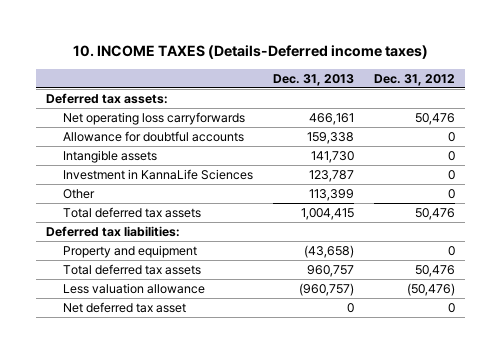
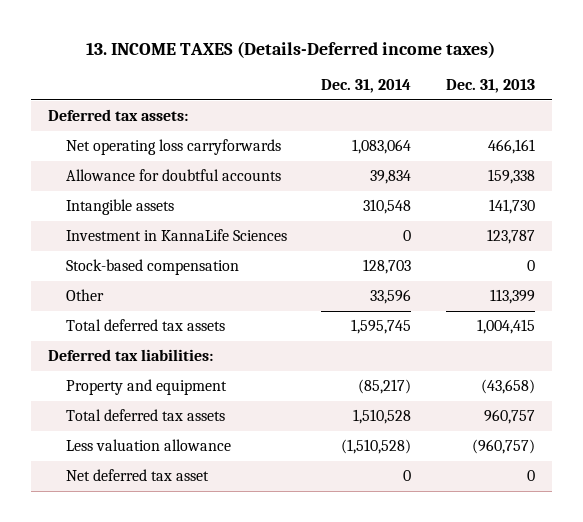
[72,44,428,59] 10. INCOME TAXES (Details-Deferred income taxes) -> [86,40,496,58] 13. INCOME TAXES (Details-Deferred income taxes)
[373,73,455,86] Dec. 31, 2012 -> none
none -> [321,79,412,94] Dec. 31, 2014
none -> [65,259,239,276] Stock-based compensation

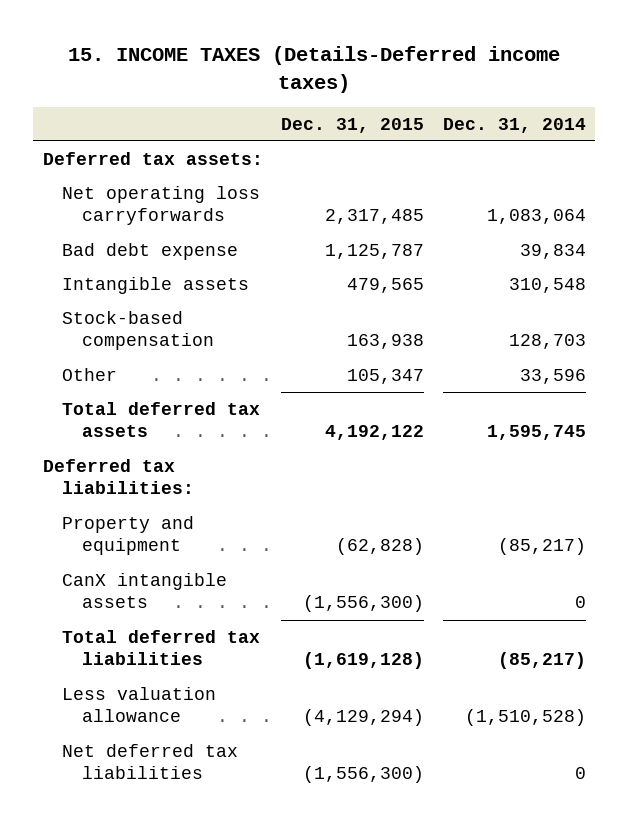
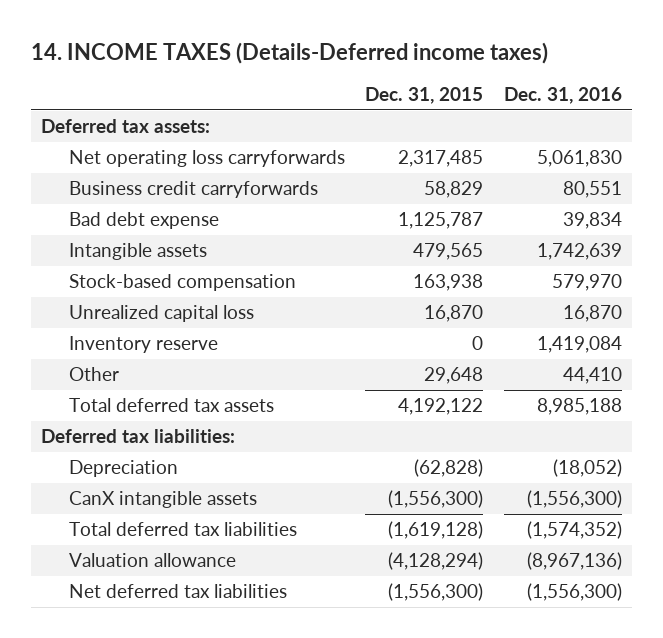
[68,46,561,93] 15. INCOME TAXES (Details-Deferred income taxes) -> [30,42,548,65] 14. INCOME TAXES (Details-Deferred income taxes)
[442,117,586,133] Dec. 31, 2014 -> none
none -> [504,87,623,105] Dec. 31, 2016
none -> [68,181,318,199] Business credit carryforwards
none -> [68,305,254,323] Unrealized capital loss
none -> [68,336,218,354] Inventory reserve
[347,368,425,384] 105,347 -> [424,367,484,385] 29,648
[62,515,195,556] Property and equipment -> [68,460,178,478] Depreciation
[62,686,217,723] Less valuation allowance -> [68,553,236,568] Valuation allowance
[303,709,425,727] (4,129,294) -> [388,552,484,571] (4,128,294)

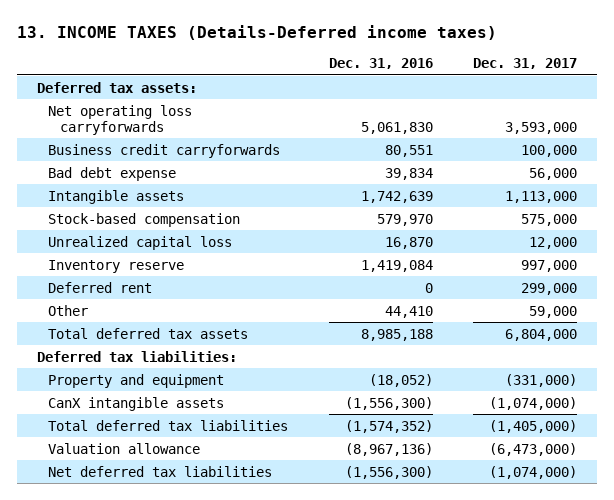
[30,42,548,65] 14. INCOME TAXES (Details-Deferred income taxes) -> [16,24,497,40] 13. INCOME TAXES (Details-Deferred income taxes)
[365,87,484,105] Dec. 31, 2015 -> none
none -> [472,58,577,70] Dec. 31, 2017
none -> [48,281,153,293] Deferred rent
[68,460,178,478] Depreciation -> [48,373,225,388] Property and equipment

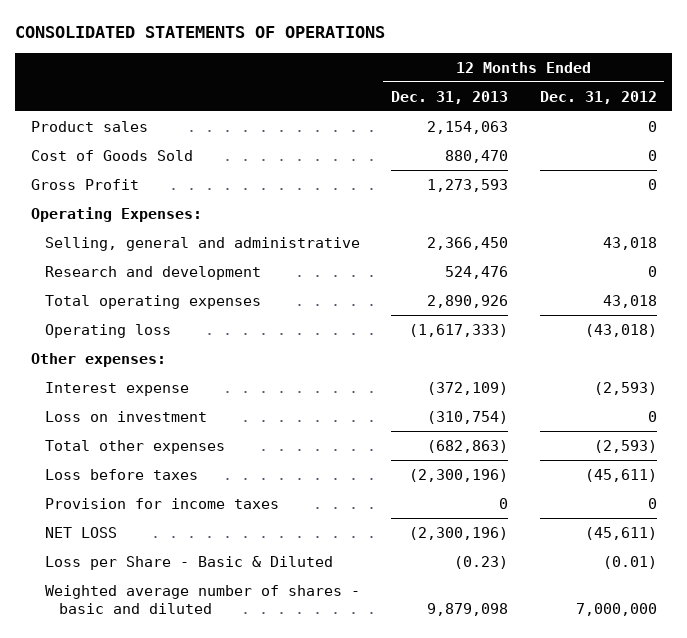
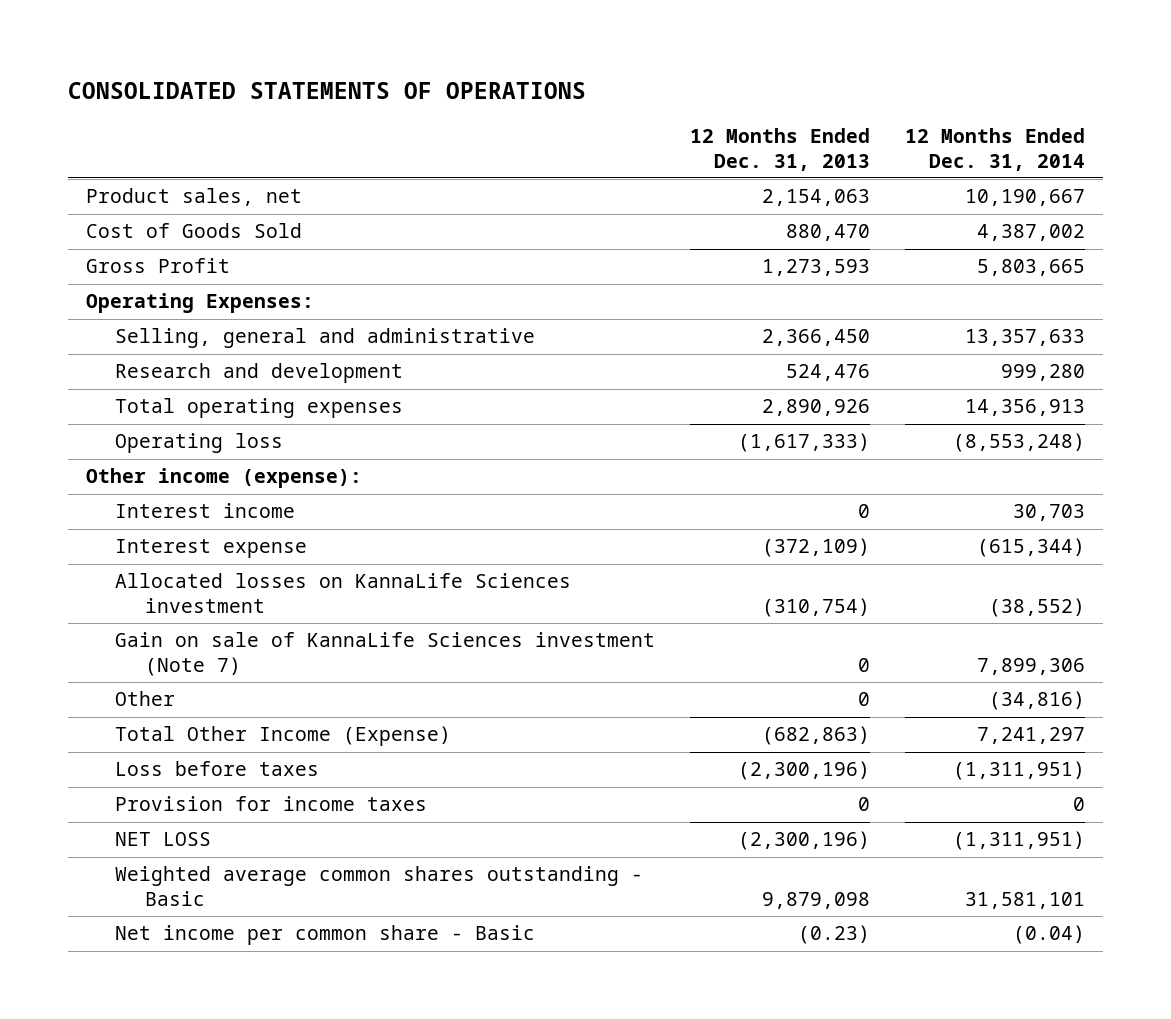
[539,90,657,104] Dec. 31, 2012 -> none
none -> [905,128,1086,171] 12 Months Ended Dec. 31, 2014
[30,120,148,132] Product sales -> [85,188,302,207] Product sales, net
[30,352,166,367] Other expenses: -> [85,468,362,489] Other income (expense):
none -> [115,503,296,519] Interest income
[44,410,207,422] Loss on investment -> [115,573,572,614] Allocated losses on KannaLife Sciences investment
none -> [115,632,656,677] Gain on sale of KannaLife Sciences investment (Note 7)
[44,439,225,454] Total other expenses -> [115,691,176,707] Other
[427,439,509,453] (682,863) -> [858,692,871,707] 0
none -> [115,726,452,747] Total Other Income (Expense)
[44,555,333,570] Loss per Share - Basic & Diluted -> none
[44,584,360,615] Weighted average number of shares - basic and diluted -> [115,866,644,907] Weighted average common shares outstanding - Basic
none -> [115,925,536,946] Net income per common share - Basic

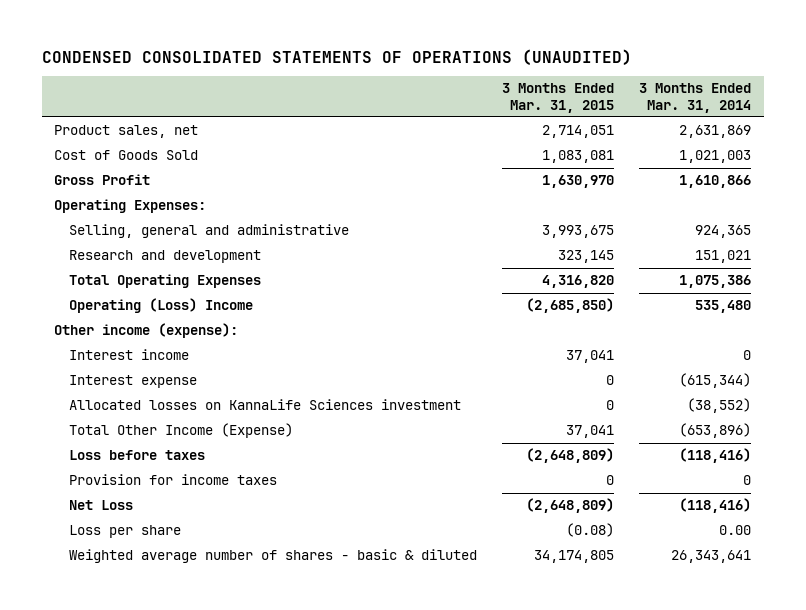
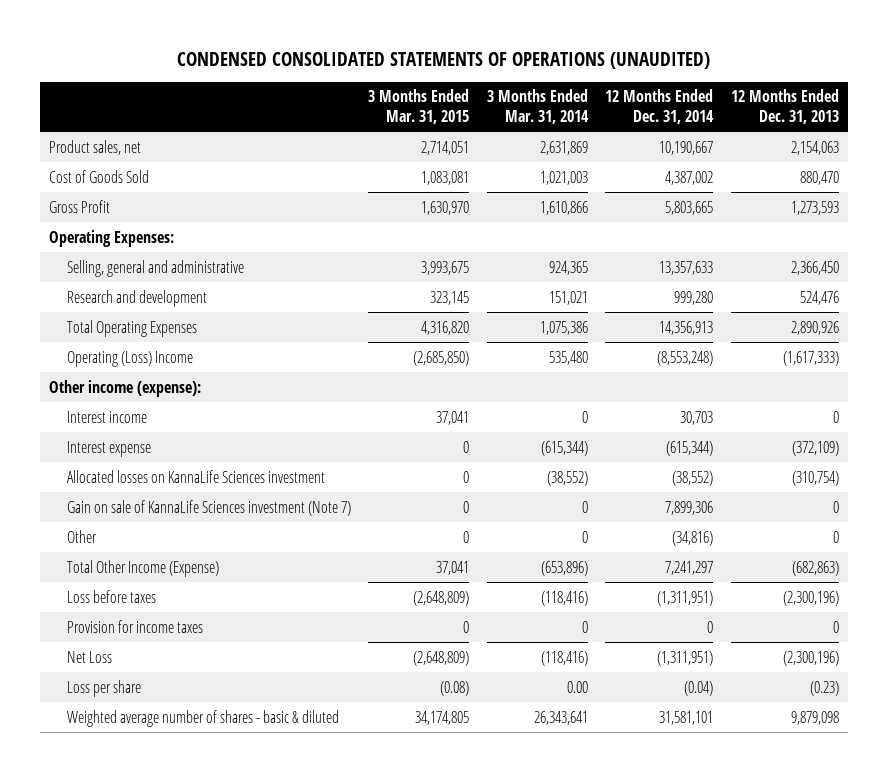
none -> [605,89,715,124] 12 Months Ended Dec. 31, 2014
none -> [731,89,840,124] 12 Months Ended Dec. 31, 2013
none -> [66,499,351,516] Gain on sale of KannaLife Sciences investment (Note 7)
none -> [66,529,97,543] Other

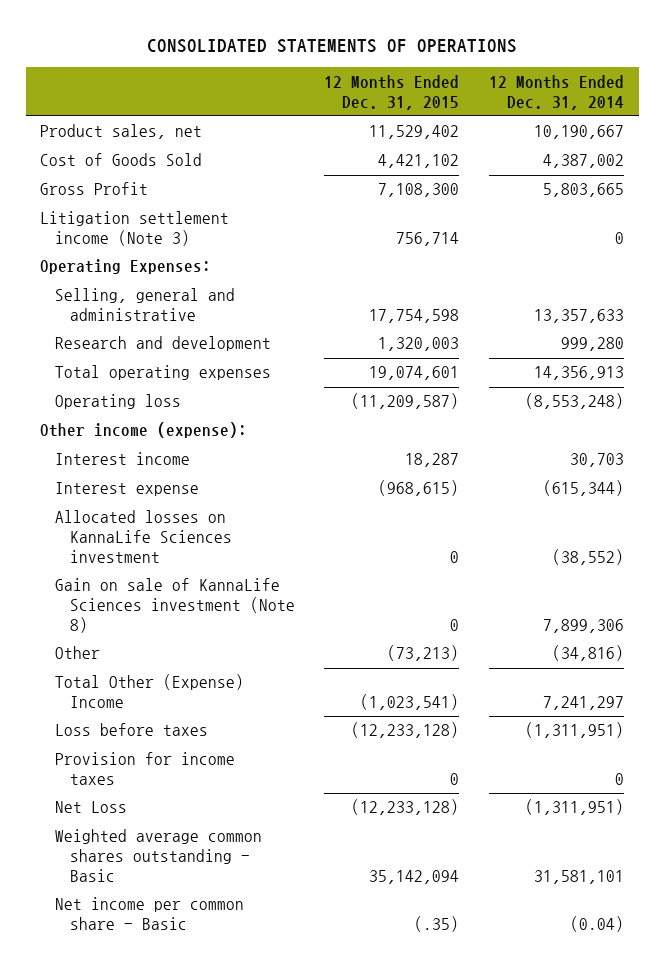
[177,51,711,69] CONDENSED CONSOLIDATED STATEMENTS OF OPERATIONS (UNAUDITED) -> [147,39,518,54] CONSOLIDATED STATEMENTS OF OPERATIONS
[368,89,470,124] 3 Months Ended Mar. 31, 2015 -> none
[486,89,589,124] 3 Months Ended Mar. 31, 2014 -> none
[731,89,840,124] 12 Months Ended Dec. 31, 2013 -> none
none -> [324,74,460,110] 12 Months Ended Dec. 31, 2015
none -> [40,211,230,247] Litigation settlement income (Note 3)
[66,319,197,337] Total Operating Expenses -> [55,365,272,381] Total operating expenses
[66,350,193,367] Operating (Loss) Income -> [55,394,182,410] Operating loss
[66,499,351,516] Gain on sale of KannaLife Sciences investment (Note 7) -> [55,578,296,634] Gain on sale of KannaLife Sciences investment (Note 8)
[66,559,219,577] Total Other Income (Expense) -> [55,674,245,709] Total Other (Expense) Income
[66,679,141,697] Loss per share -> none
[66,709,339,727] Weighted average number of shares - basic & diluted -> [55,829,263,883] Weighted average common shares outstanding - Basic
none -> [55,897,245,931] Net income per common share - Basic

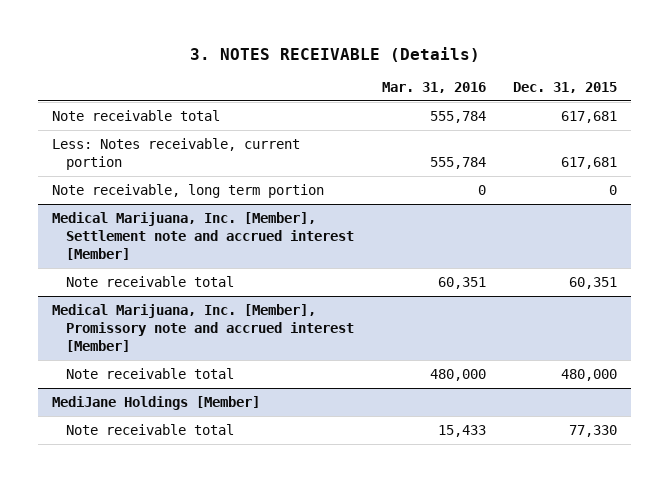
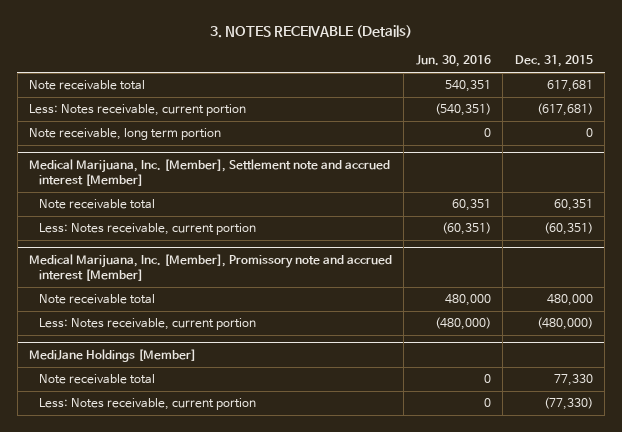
[381,82,486,94] Mar. 31, 2016 -> none
none -> [415,55,491,68] Jun. 30, 2016
[561,156,618,169] 617,681 -> [536,103,593,117] (617,681)
none -> [38,223,256,236] Less: Notes receivable, current portion
none -> [38,318,256,331] Less: Notes receivable, current portion
none -> [38,398,256,411] Less: Notes receivable, current portion

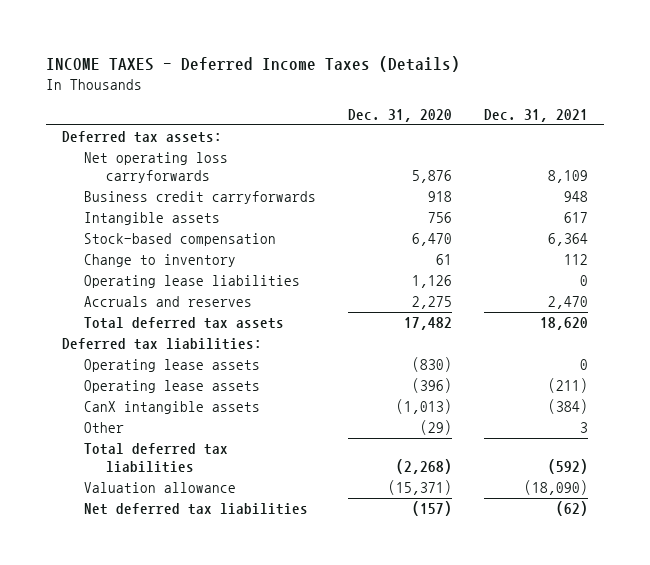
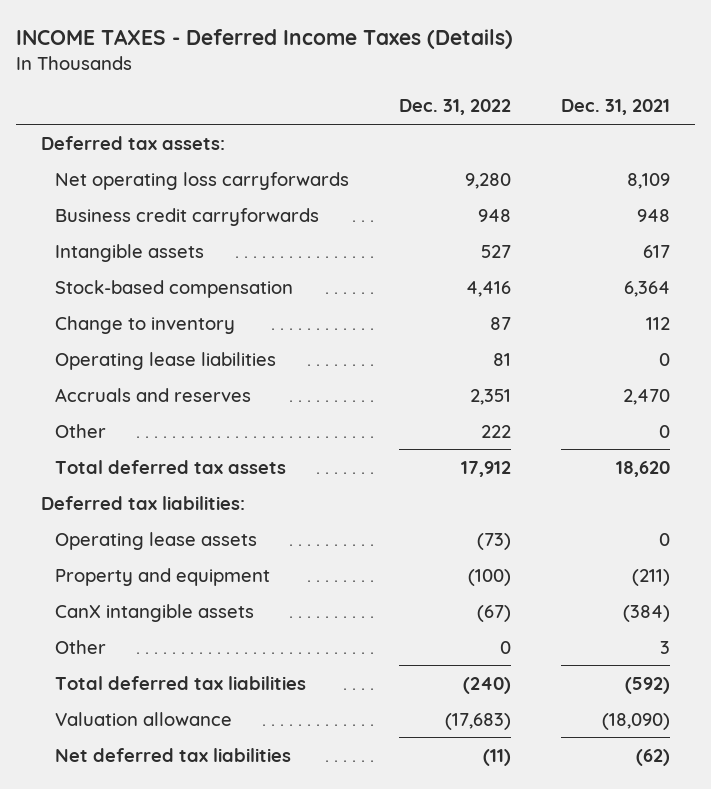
[347,108,452,122] Dec. 31, 2020 -> none
none -> [398,99,511,116] Dec. 31, 2022
none -> [55,423,107,438] Other
[83,380,260,394] Operating lease assets -> [55,567,271,586] Property and equipment

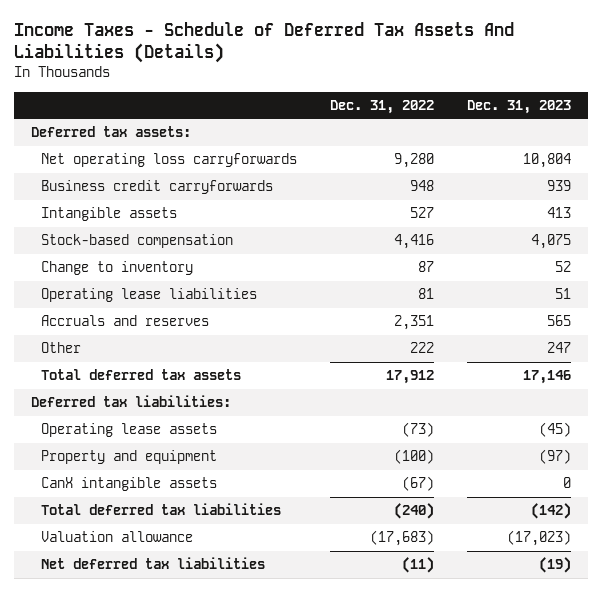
[16,28,514,49] INCOME TAXES - Deferred Income Taxes (Details) -> [14,22,515,64] Income Taxes - Schedule of Deferred Tax Assets And Liabilities (Details)
[560,99,670,116] Dec. 31, 2021 -> none
none -> [467,99,572,114] Dec. 31, 2023
[55,639,107,654] Other -> none

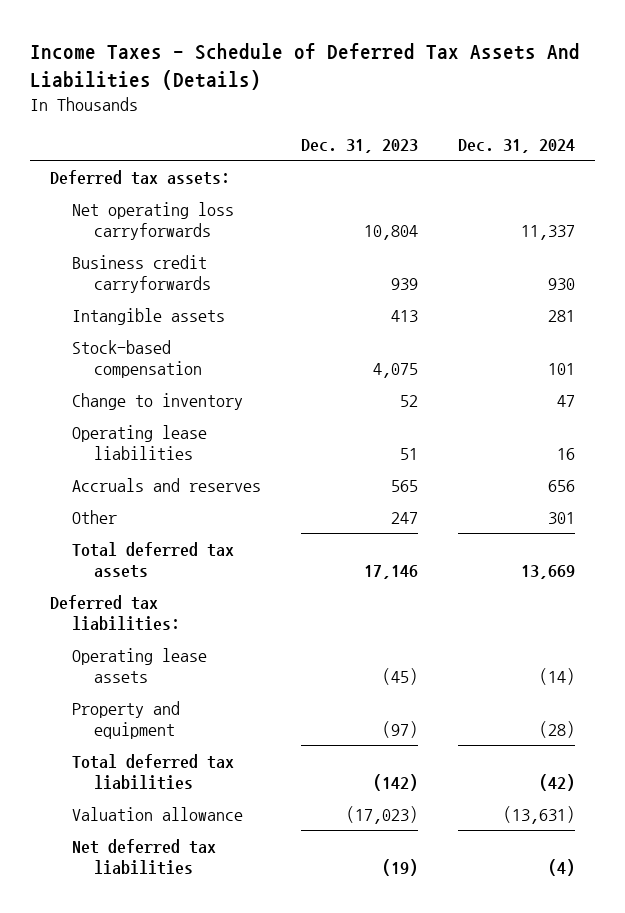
[330,99,435,114] Dec. 31, 2022 -> none
none -> [458,138,576,153] Dec. 31, 2024
[40,477,217,492] CanX intangible assets -> none

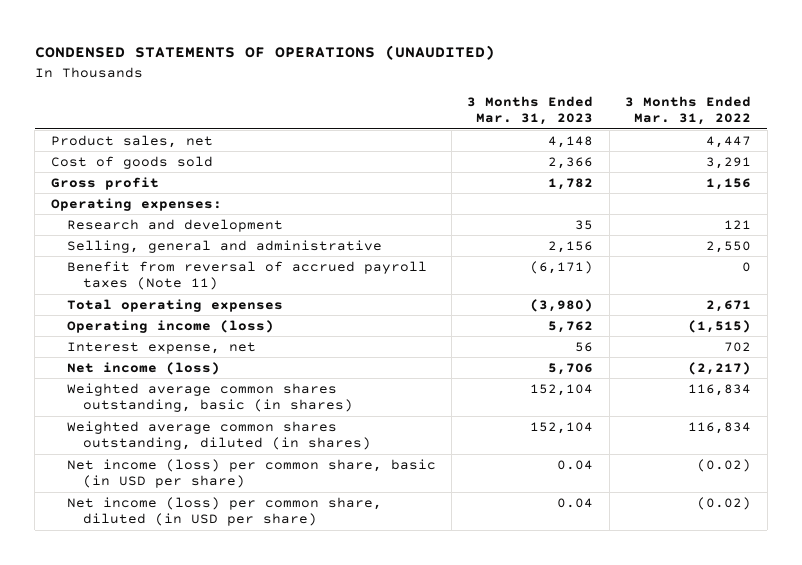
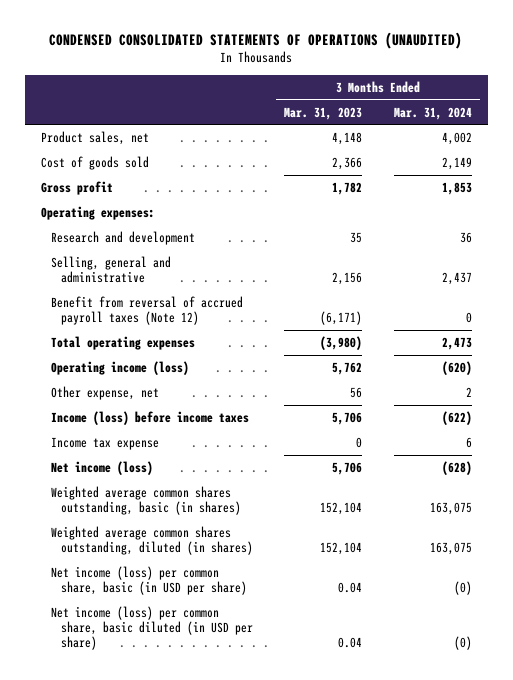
[34,45,495,61] CONDENSED STATEMENTS OF OPERATIONS (UNAUDITED) -> [49,31,463,49] CONDENSED CONSOLIDATED STATEMENTS OF OPERATIONS (UNAUDITED)
[625,95,752,126] 3 Months Ended Mar. 31, 2022 -> none
none -> [393,106,472,120] Mar. 31, 2024
[66,260,427,291] Benefit from reversal of accrued payroll taxes (Note 11) -> [50,295,243,325] Benefit from reversal of accrued payroll taxes (Note 12)
[66,341,256,354] Interest expense, net -> [50,385,159,400] Other expense, net
none -> [50,410,249,425] Income (loss) before income taxes
none -> [50,436,159,450] Income tax expense
[66,496,382,527] Net income (loss) per common share, diluted (in USD per share) -> [50,605,253,650] Net income (loss) per common share, basic diluted (in USD per share)

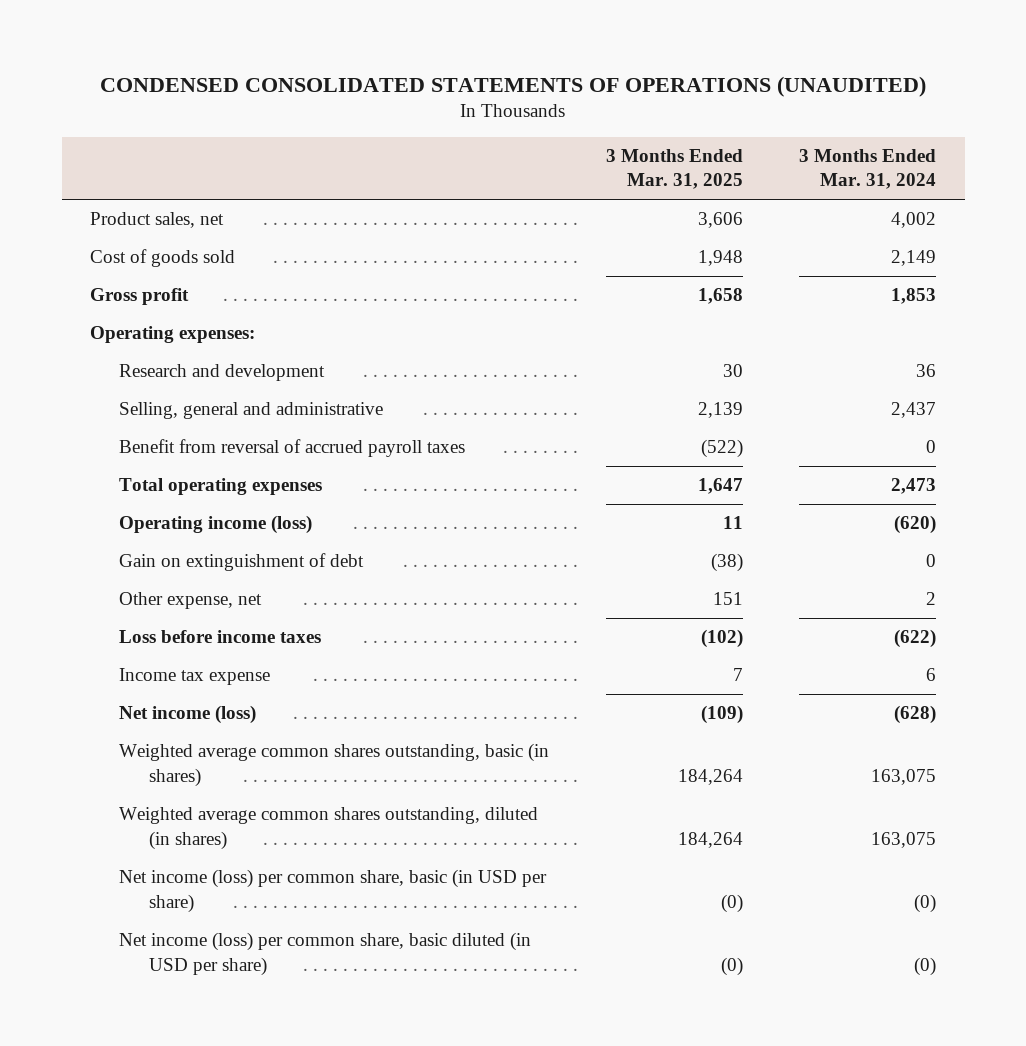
[284,106,363,120] Mar. 31, 2023 -> none
none -> [605,149,743,190] 3 Months Ended Mar. 31, 2025
[50,295,243,325] Benefit from reversal of accrued payroll taxes (Note 12) -> [119,439,466,458] Benefit from reversal of accrued payroll taxes
none -> [119,553,365,572] Gain on extinguishment of debt
[50,410,249,425] Income (loss) before income taxes -> [119,630,322,644] Loss before income taxes

